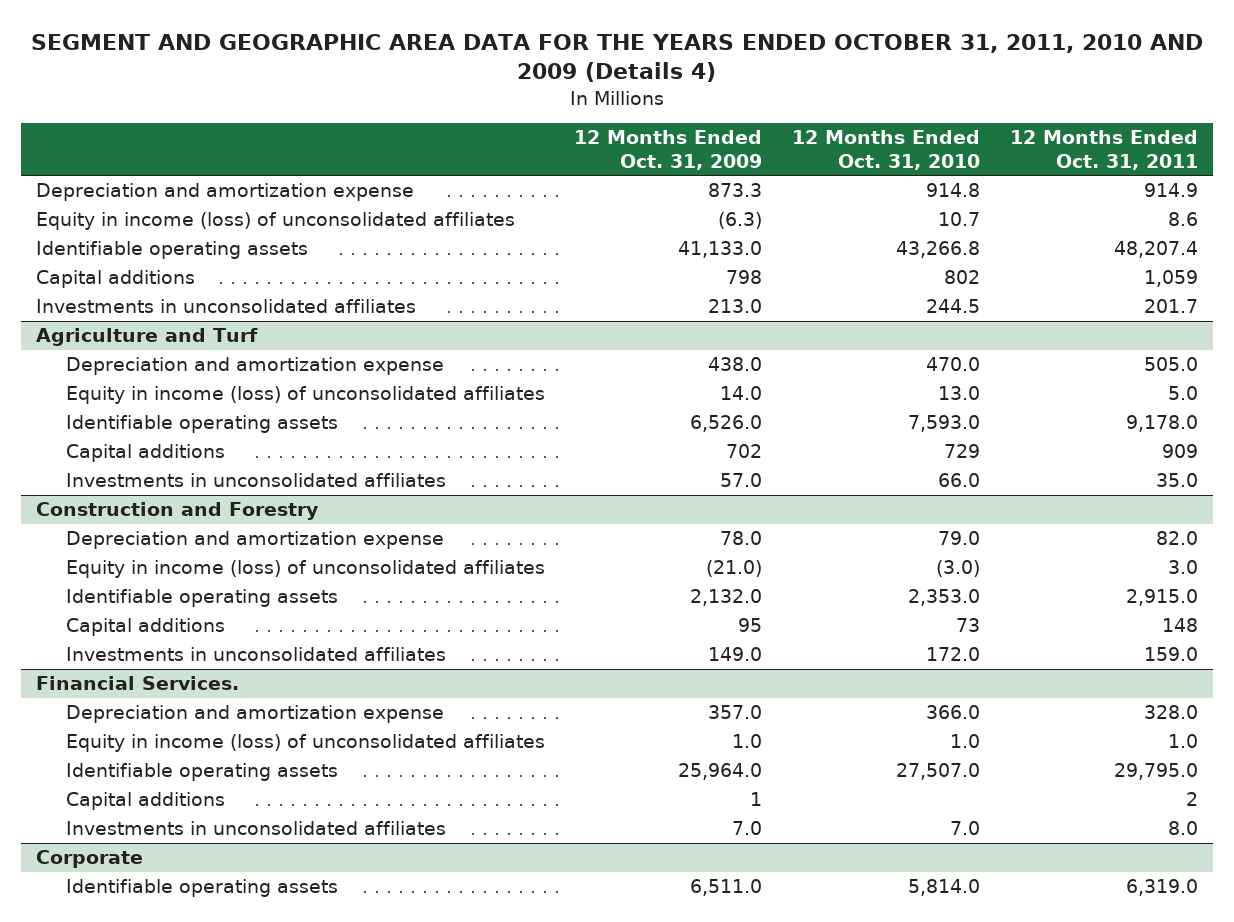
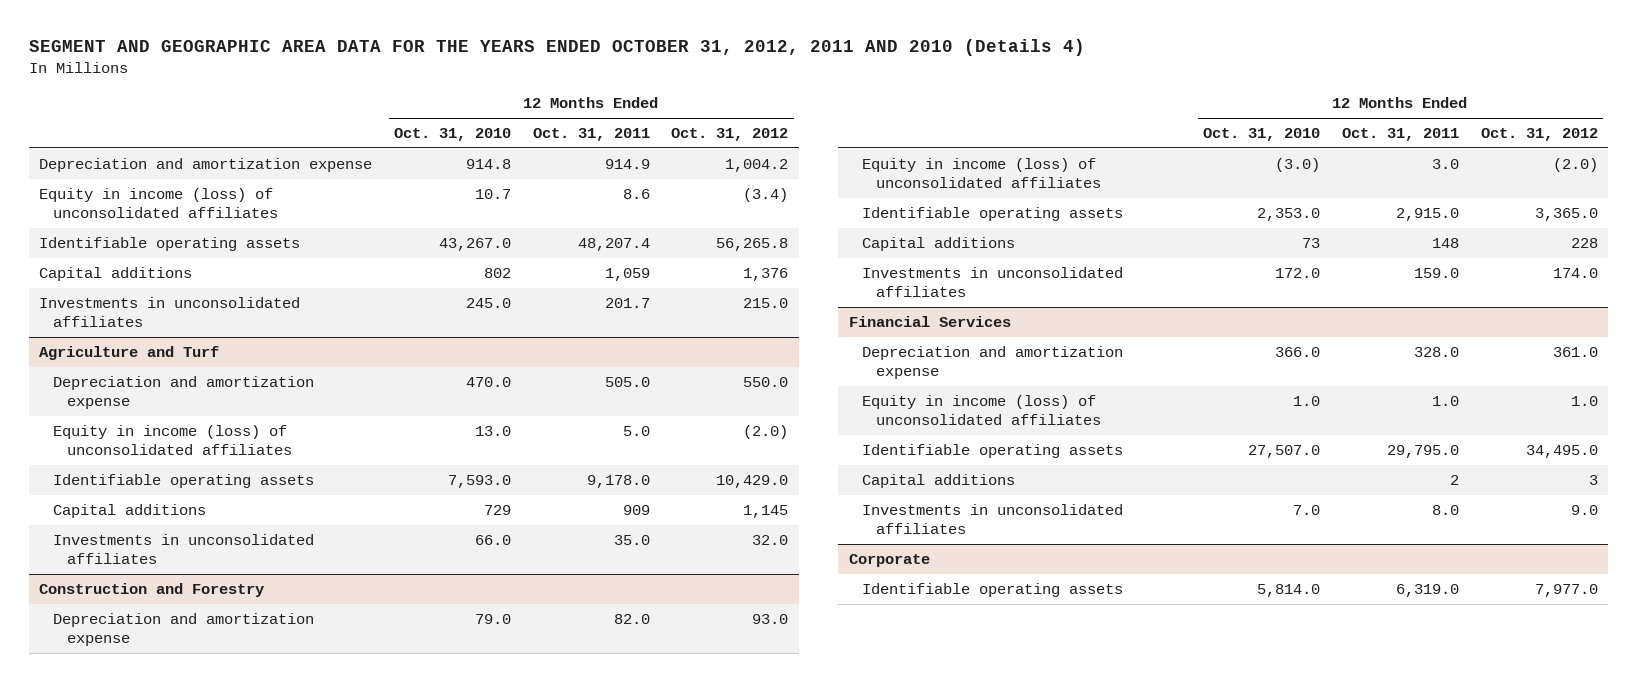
[30,34,1203,83] SEGMENT AND GEOGRAPHIC AREA DATA FOR THE YEARS ENDED OCTOBER 31, 2011, 2010 AND 2009 (Details 4) -> [28,39,1085,57] SEGMENT AND GEOGRAPHIC AREA DATA FOR THE YEARS ENDED OCTOBER 31, 2012, 2011 AND 2010 (Details 4)
[574,130,763,170] 12 Months Ended Oct. 31, 2009 -> none
none -> [671,127,789,141] Oct. 31, 2012
[896,241,981,259] 43,266.8 -> [439,237,512,251] 43,267.0
[926,299,981,314] 244.5 -> [466,297,512,308] 245.0
[36,676,240,691] Financial Services. -> [848,315,1011,327] Financial Services

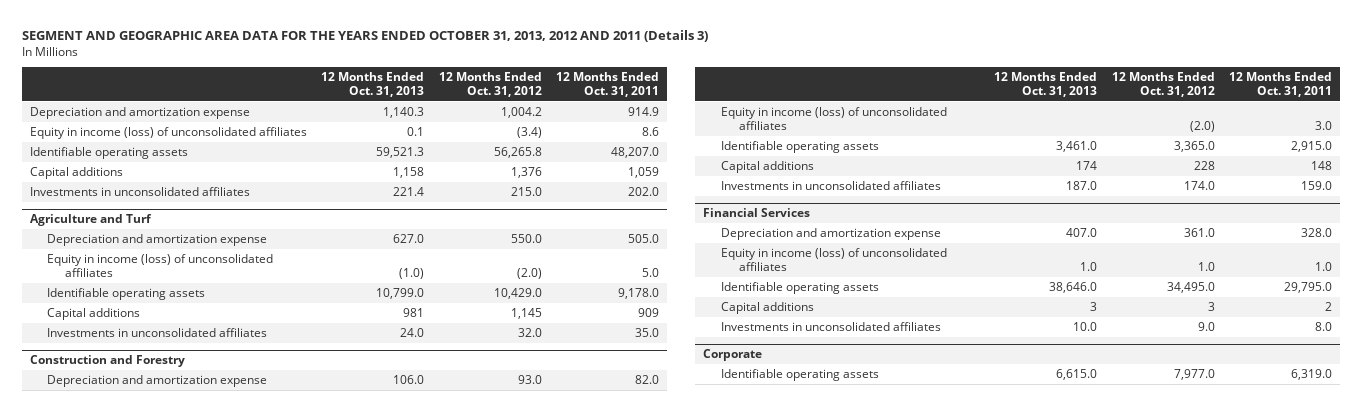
[28,39,1085,57] SEGMENT AND GEOGRAPHIC AREA DATA FOR THE YEARS ENDED OCTOBER 31, 2012, 2011 AND 2010 (Details 4) -> [22,30,709,43] SEGMENT AND GEOGRAPHIC AREA DATA FOR THE YEARS ENDED OCTOBER 31, 2013, 2012 AND 2011 (Details 3)
[394,127,512,141] Oct. 31, 2010 -> none
none -> [321,72,425,98] 12 Months Ended Oct. 31, 2013
[577,237,650,251] 48,207.4 -> [611,146,660,158] 48,207.0
[604,297,650,308] 201.7 -> [628,186,660,196] 202.0

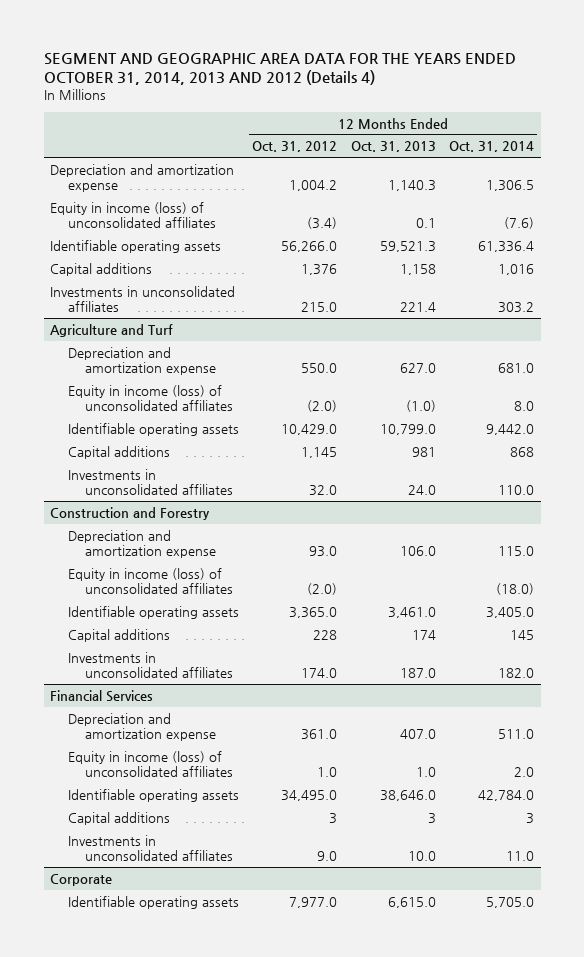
[22,30,709,43] SEGMENT AND GEOGRAPHIC AREA DATA FOR THE YEARS ENDED OCTOBER 31, 2013, 2012 AND 2011 (Details 3) -> [43,53,516,86] SEGMENT AND GEOGRAPHIC AREA DATA FOR THE YEARS ENDED OCTOBER 31, 2014, 2013 AND 2012 (Details 4)
[556,72,660,98] 12 Months Ended Oct. 31, 2011 -> none
none -> [449,141,535,153] Oct. 31, 2014
[493,146,542,158] 56,265.8 -> [281,240,338,252] 56,266.0

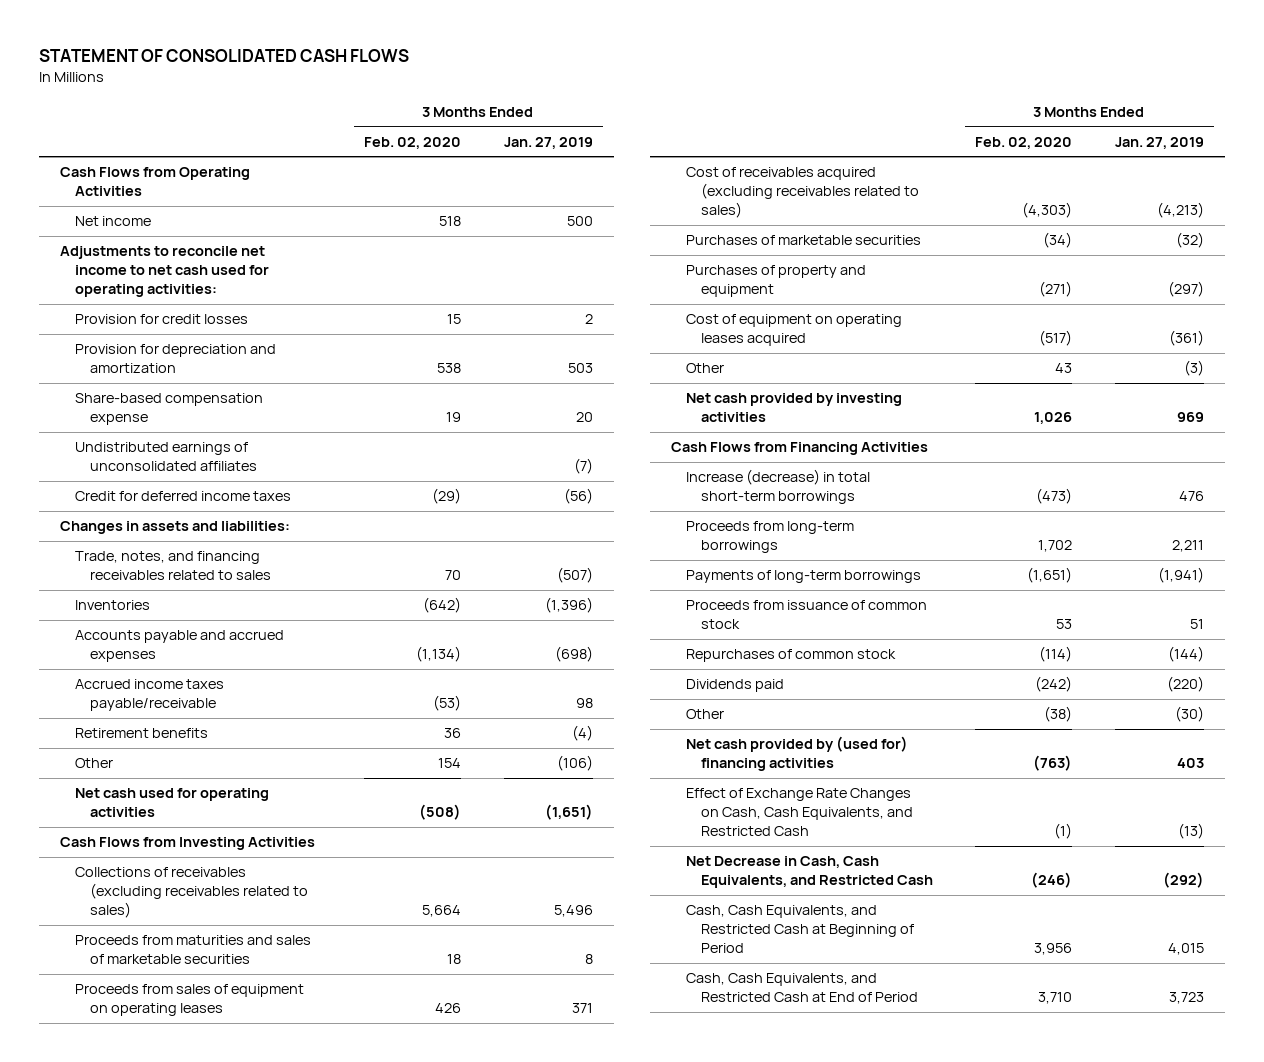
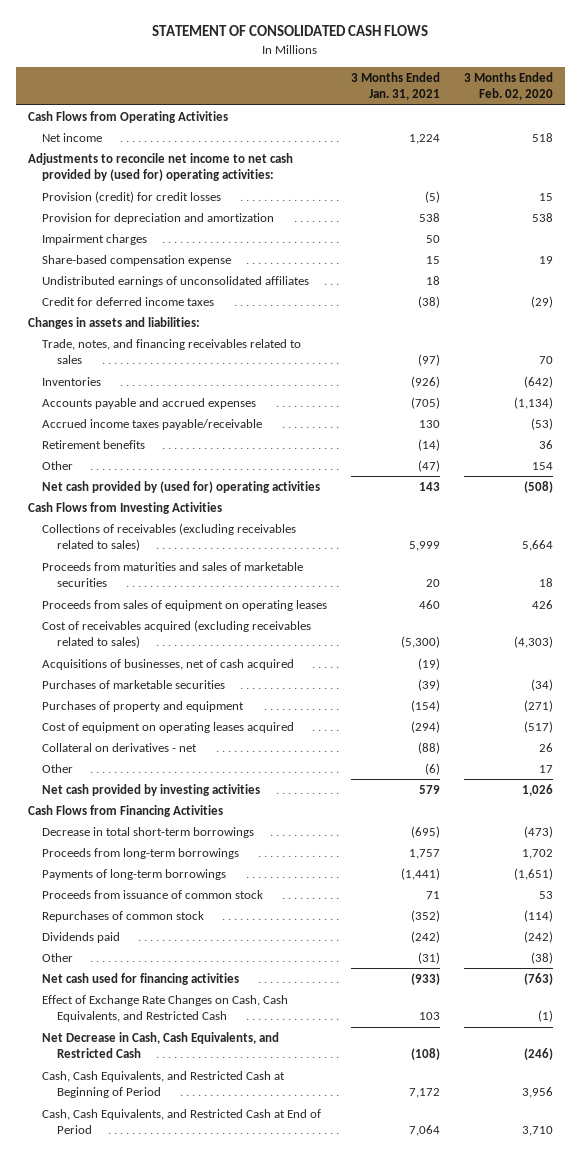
[503,136,593,149] Jan. 27, 2019 -> none
none -> [351,71,441,101] 3 Months Ended Jan. 31, 2021
[60,246,270,297] Adjustments to reconcile net income to net cash used for operating activities: -> [28,152,294,182] Adjustments to reconcile net income to net cash provided by (used for) operating activities:
[75,314,249,325] Provision for credit losses -> [42,190,222,203] Provision (credit) for credit losses
none -> [42,233,148,245] Impairment charges
[75,788,270,818] Net cash used for operating activities -> [42,480,321,493] Net cash provided by (used for) operating activities
none -> [42,658,295,670] Acquisitions of businesses, net of cash acquired
none -> [42,742,198,752] Collateral on derivatives - net
[1055,363,1073,374] 43 -> [538,764,553,773] 17
[686,469,871,505] Increase (decrease) in total short-term borrowings -> [42,826,255,838] Decrease in total short-term borrowings
[686,736,909,772] Net cash provided by (used for) financing activities -> [42,972,240,985] Net cash used for financing activities

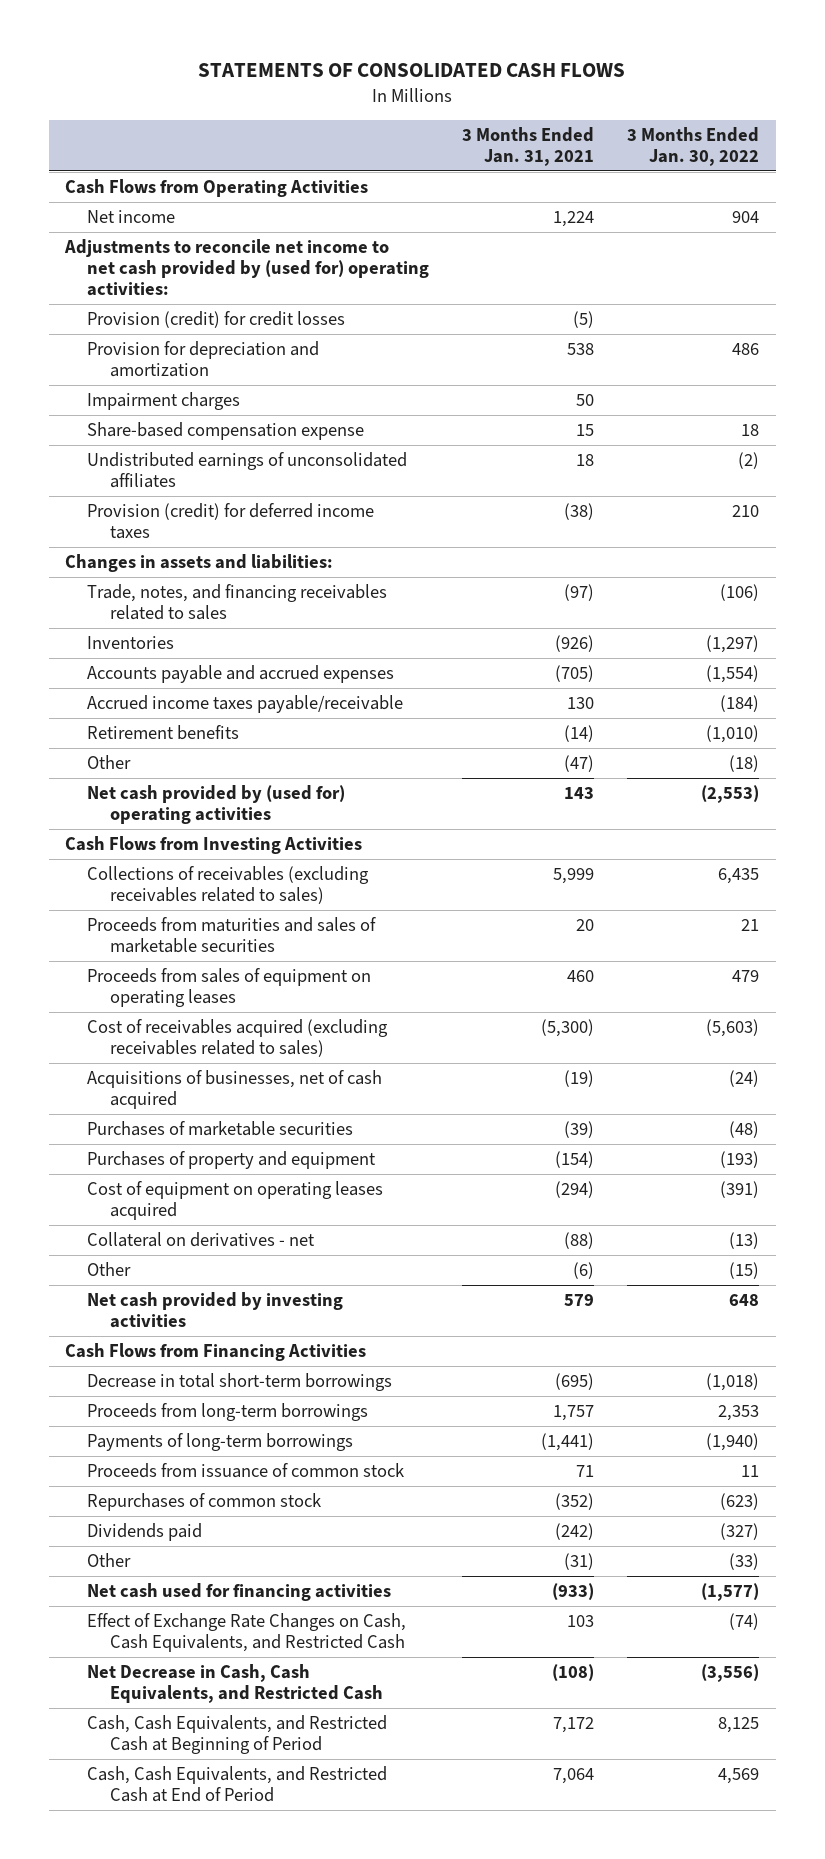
[152,25,429,37] STATEMENT OF CONSOLIDATED CASH FLOWS -> [198,63,626,78] STATEMENTS OF CONSOLIDATED CASH FLOWS
[463,71,553,101] 3 Months Ended Feb. 02, 2020 -> none
none -> [627,127,760,167] 3 Months Ended Jan. 30, 2022
[42,296,215,306] Credit for deferred income taxes -> [87,502,375,539] Provision (credit) for deferred income taxes

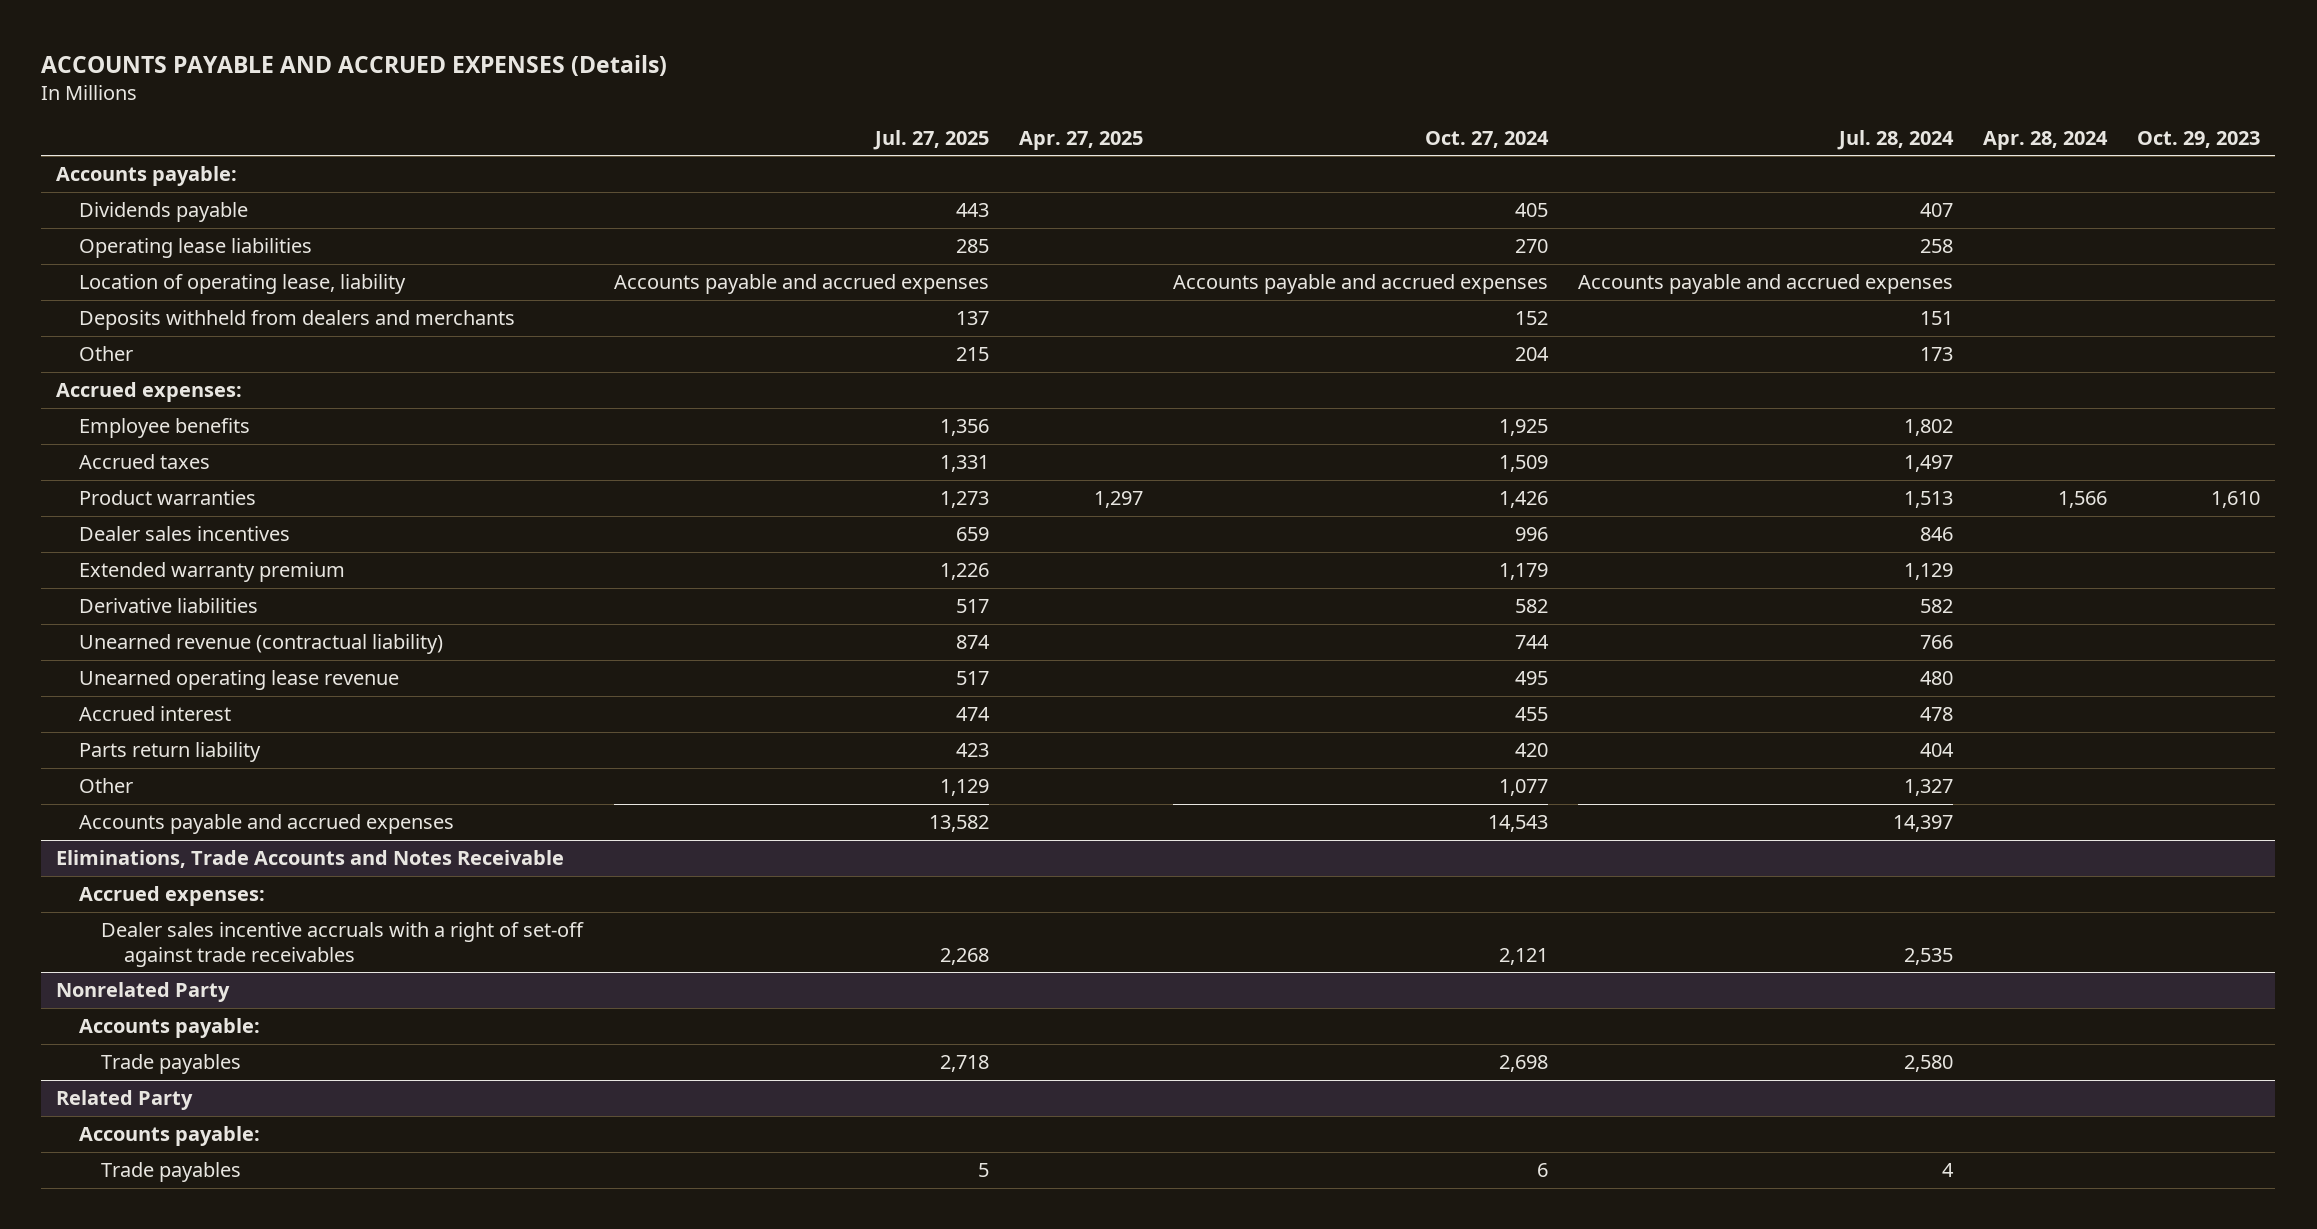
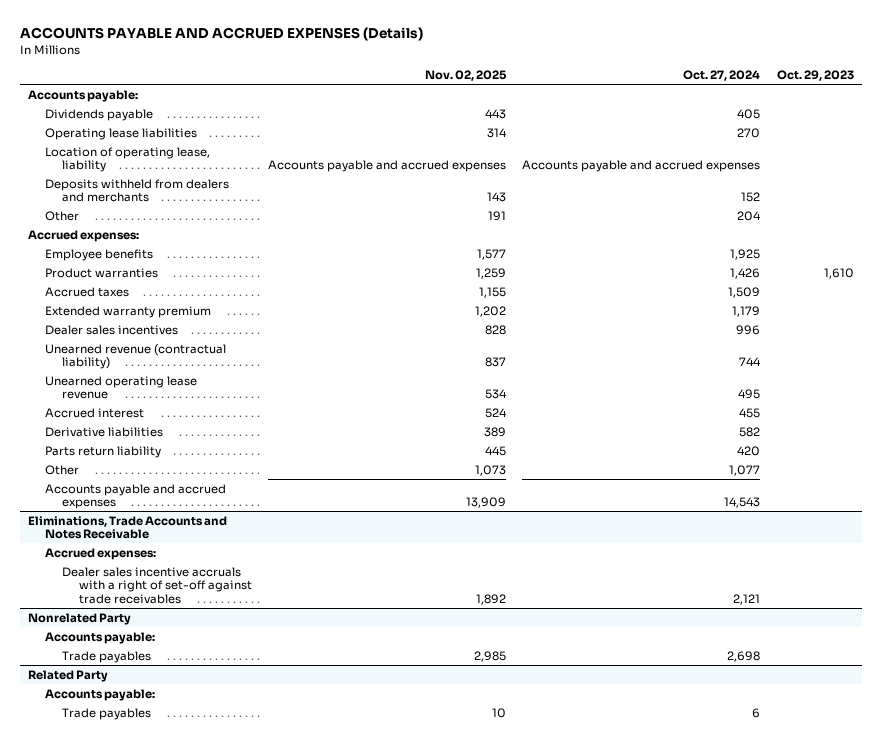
[872,129,989,150] Jul. 27, 2025 -> none
[1018,130,1143,150] Apr. 27, 2025 -> none
[1836,129,1954,150] Jul. 28, 2024 -> none
[1983,130,2109,150] Apr. 28, 2024 -> none
none -> [425,70,508,82] Nov. 02, 2025
[78,454,210,470] Accrued taxes -> [45,286,130,297] Accrued taxes
[78,526,290,542] Dealer sales incentives -> [45,324,179,335] Dealer sales incentives
[78,598,258,614] Derivative liabilities -> [45,426,164,437] Derivative liabilities

